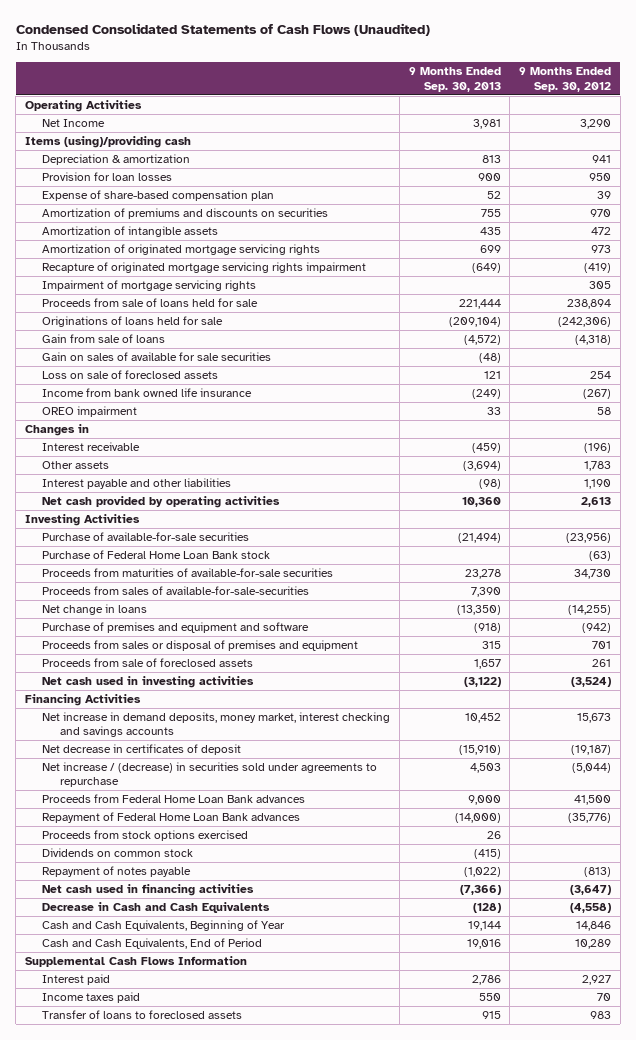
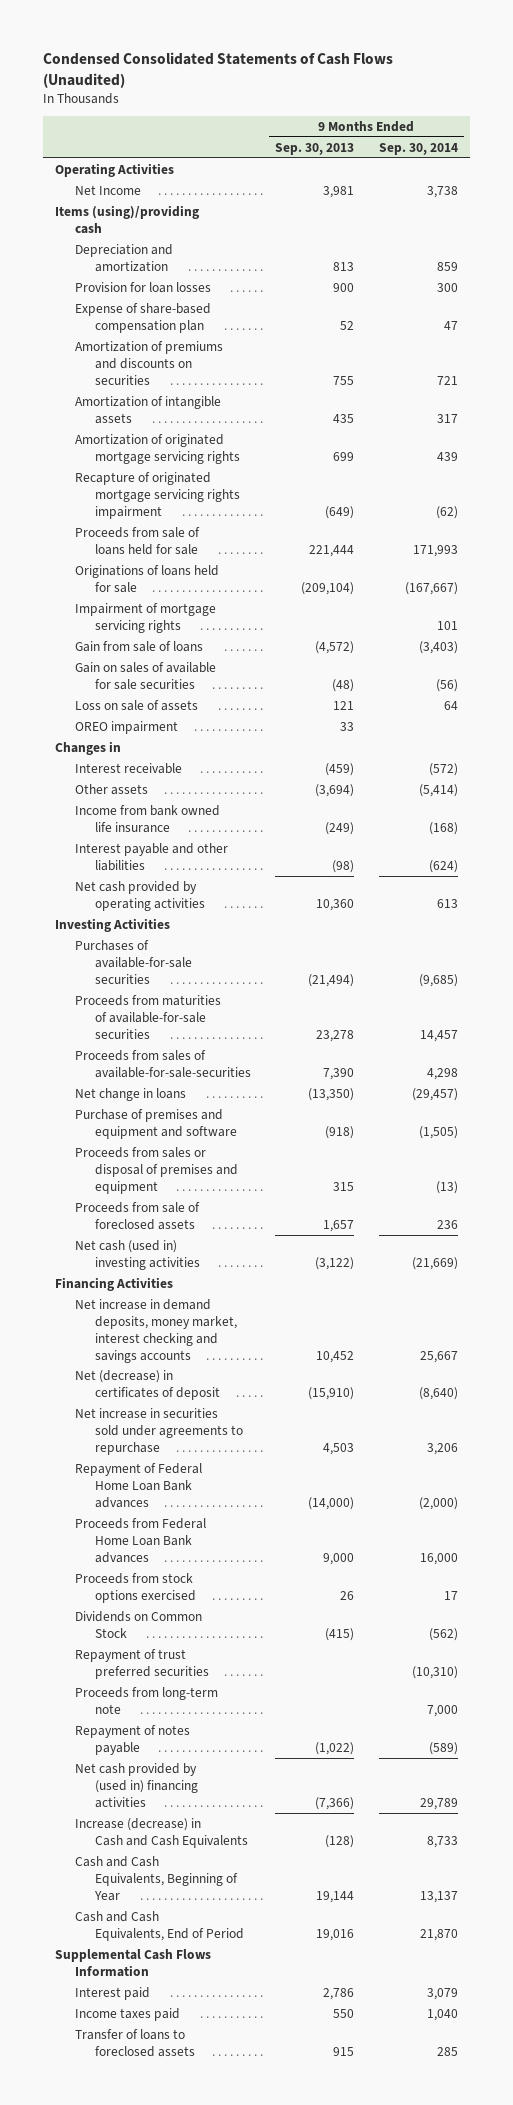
[519,67,612,92] 9 Months Ended Sep. 30, 2012 -> none
none -> [378,142,458,155] Sep. 30, 2014
[42,154,191,166] Depreciation & amortization -> [74,243,173,272] Depreciation and amortization
[42,280,257,292] Impairment of mortgage servicing rights -> [74,602,216,633] Impairment of mortgage servicing rights
[42,370,219,380] Loss on sale of foreclosed assets -> [74,699,198,711] Loss on sale of assets
[42,388,253,398] Income from bank owned life insurance -> [74,804,220,833] Income from bank owned life insurance
[42,550,271,560] Purchase of Federal Home Loan Bank stock -> none
[42,532,250,542] Purchase of available-for-sale securities -> [74,939,192,984] Purchases of available-for-sale securities
[42,676,255,689] Net cash used in investing activities -> [74,1239,200,1270] Net cash (used in) investing activities
[42,744,242,756] Net decrease in certificates of deposit -> [74,1369,220,1400] Net (decrease) in certificates of deposit
[42,762,378,788] Net increase / (decrease) in securities sold under agreements to repurchase -> [74,1407,243,1455] Net increase in securities sold under agreements to repurchase
[42,794,306,804] Proceeds from Federal Home Loan Bank advances -> [74,1517,206,1563] Proceeds from Federal Home Loan Bank advances
[42,848,194,858] Dividends on common stock -> [74,1610,202,1638] Dividends on Common Stock
none -> [74,1648,209,1679] Repayment of trust preferred securities
none -> [74,1686,218,1714] Proceeds from long-term note
[42,884,255,897] Net cash used in financing activities -> [74,1762,198,1808] Net cash provided by (used in) financing activities
[42,902,271,914] Decrease in Cash and Cash Equivalents -> [74,1817,248,1848] Increase (decrease) in Cash and Cash Equivalents

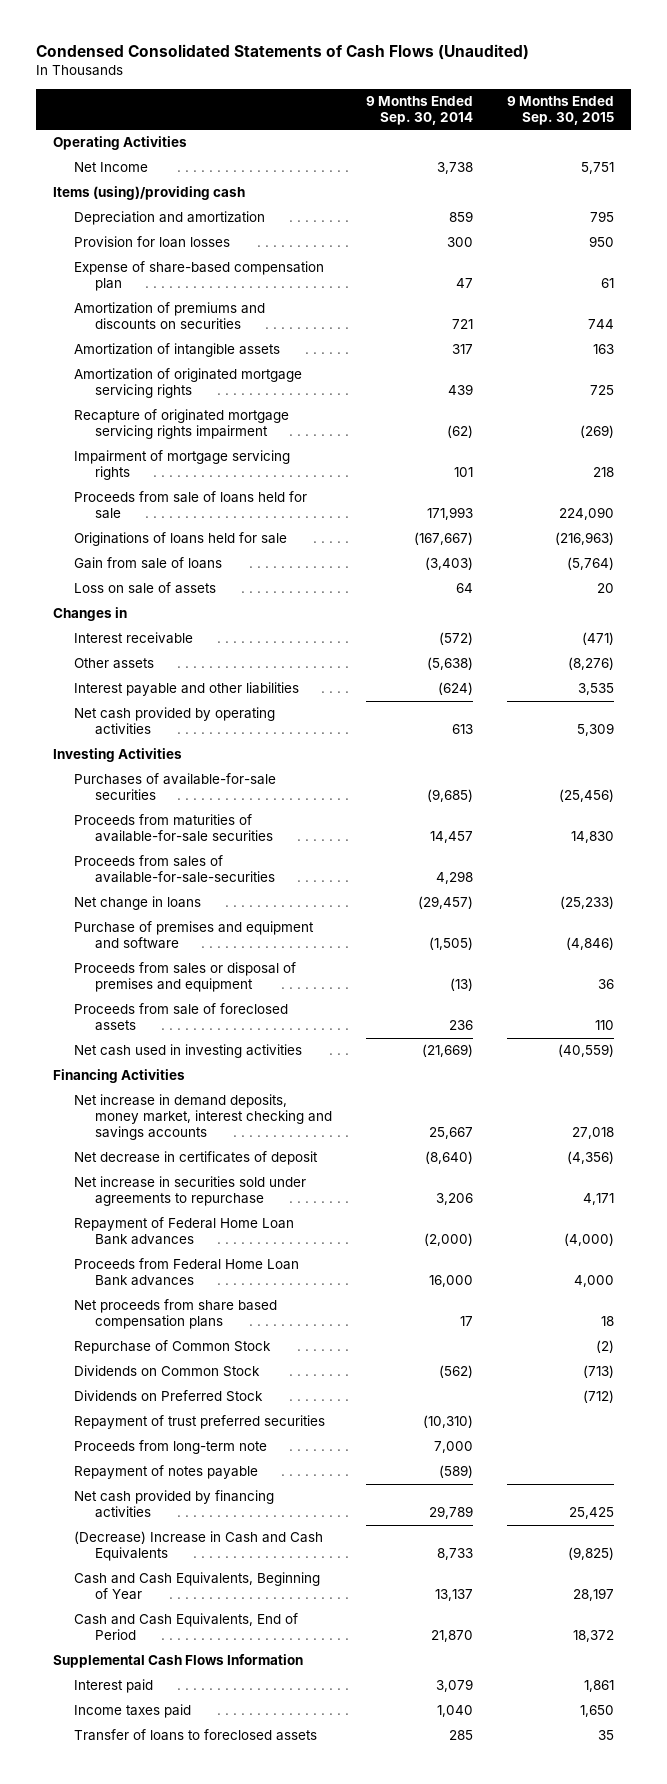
[275,142,355,155] Sep. 30, 2013 -> none
none -> [506,95,614,125] 9 Months Ended Sep. 30, 2015
[74,602,216,633] Impairment of mortgage servicing rights -> [74,450,291,481] Impairment of mortgage servicing rights
[74,661,216,690] Gain on sales of available for sale securities -> none
[74,720,178,734] OREO impairment -> none
[74,804,220,833] Income from bank owned life insurance -> none
[418,783,458,797] (5,414) -> [426,657,473,671] (5,638)
[74,1239,200,1270] Net cash (used in) investing activities -> [74,1044,303,1059] Net cash used in investing activities
[74,1369,220,1400] Net (decrease) in certificates of deposit -> [74,1151,319,1166] Net decrease in certificates of deposit
[74,1572,196,1603] Proceeds from stock options exercised -> none
none -> [74,1299,278,1330] Net proceeds from share based compensation plans
none -> [74,1340,272,1355] Repurchase of Common Stock
none -> [74,1390,264,1403] Dividends on Preferred Stock
[74,1762,198,1808] Net cash provided by (used in) financing activities -> [74,1490,275,1519] Net cash provided by financing activities
[74,1817,248,1848] Increase (decrease) in Cash and Cash Equivalents -> [74,1531,324,1562] (Decrease) Increase in Cash and Cash Equivalents

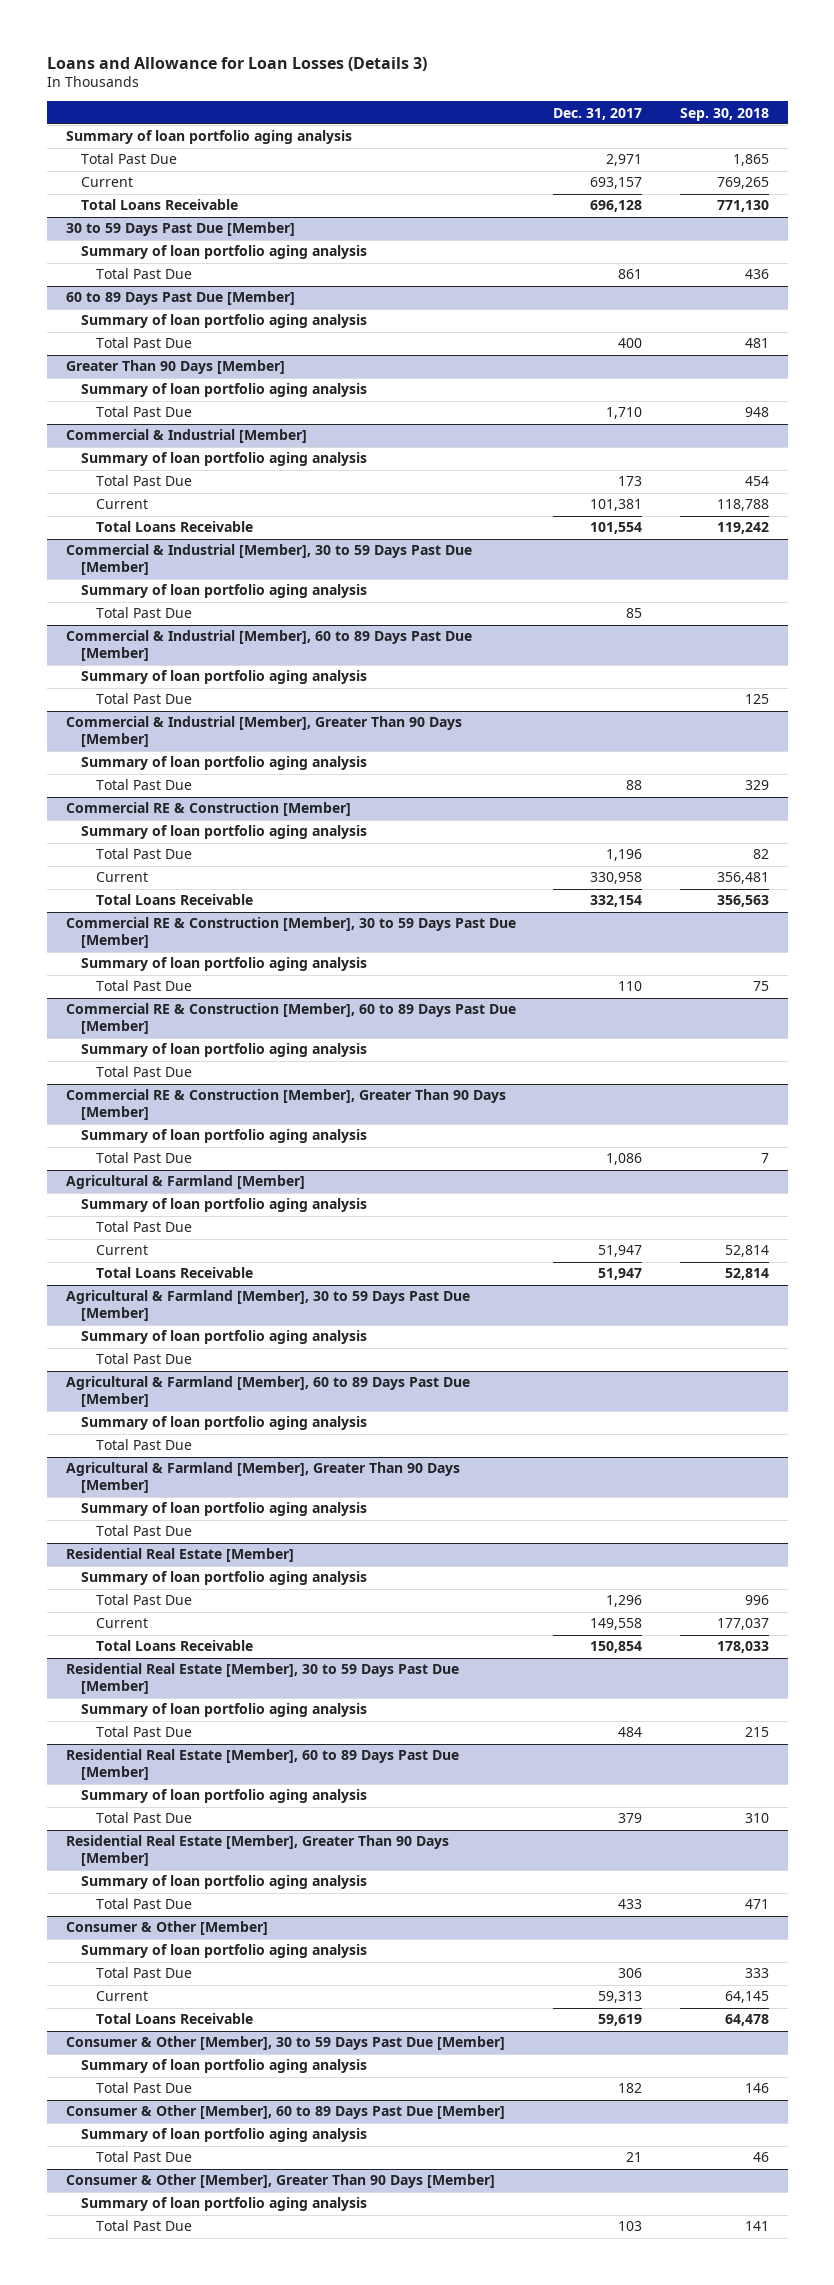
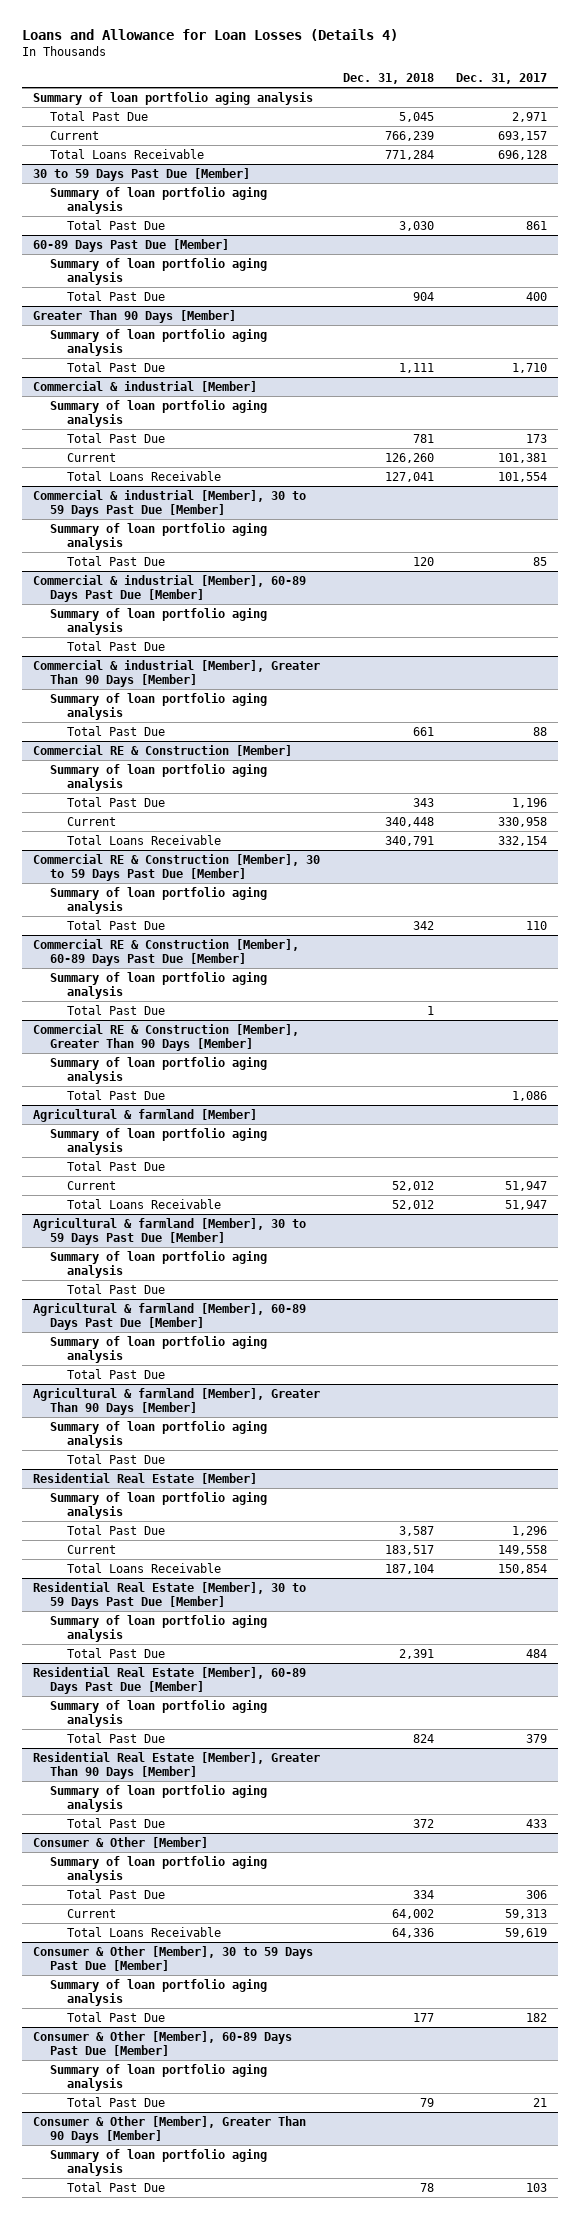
[46,56,427,71] Loans and Allowance for Loan Losses (Details 3) -> [21,29,398,42] Loans and Allowance for Loan Losses (Details 4)
[679,107,769,121] Sep. 30, 2018 -> none
none -> [342,72,434,84] Dec. 31, 2018
[65,291,295,306] 60 to 89 Days Past Due [Member] -> [33,238,230,252] 60-89 Days Past Due [Member]
[65,429,307,444] Commercial & Industrial [Member] -> [33,380,258,392] Commercial & industrial [Member]
[65,544,472,576] Commercial & Industrial [Member], 30 to 59 Days Past Due [Member] -> [33,489,307,518] Commercial & industrial [Member], 30 to 59 Days Past Due [Member]
[65,630,472,662] Commercial & Industrial [Member], 60 to 89 Days Past Due [Member] -> [33,574,307,603] Commercial & industrial [Member], 60-89 Days Past Due [Member]
[65,716,462,748] Commercial & Industrial [Member], Greater Than 90 Days [Member] -> [33,659,321,688] Commercial & industrial [Member], Greater Than 90 Days [Member]
[65,1003,516,1035] Commercial RE & Construction [Member], 60 to 89 Days Past Due [Member] -> [33,938,300,967] Commercial RE & Construction [Member], 60-89 Days Past Due [Member]
[65,1175,305,1190] Agricultural & Farmland [Member] -> [33,1108,258,1122] Agricultural & farmland [Member]
[65,1290,470,1322] Agricultural & Farmland [Member], 30 to 59 Days Past Due [Member] -> [33,1217,307,1246] Agricultural & farmland [Member], 30 to 59 Days Past Due [Member]
[65,1376,470,1408] Agricultural & Farmland [Member], 60 to 89 Days Past Due [Member] -> [33,1302,307,1331] Agricultural & farmland [Member], 60-89 Days Past Due [Member]
[65,1462,460,1494] Agricultural & Farmland [Member], Greater Than 90 Days [Member] -> [33,1387,321,1416] Agricultural & farmland [Member], Greater Than 90 Days [Member]
[65,1749,459,1781] Residential Real Estate [Member], 60 to 89 Days Past Due [Member] -> [33,1666,307,1695] Residential Real Estate [Member], 60-89 Days Past Due [Member]
[65,2105,505,2120] Consumer & Other [Member], 60 to 89 Days Past Due [Member] -> [33,2030,293,2057] Consumer & Other [Member], 60-89 Days Past Due [Member]

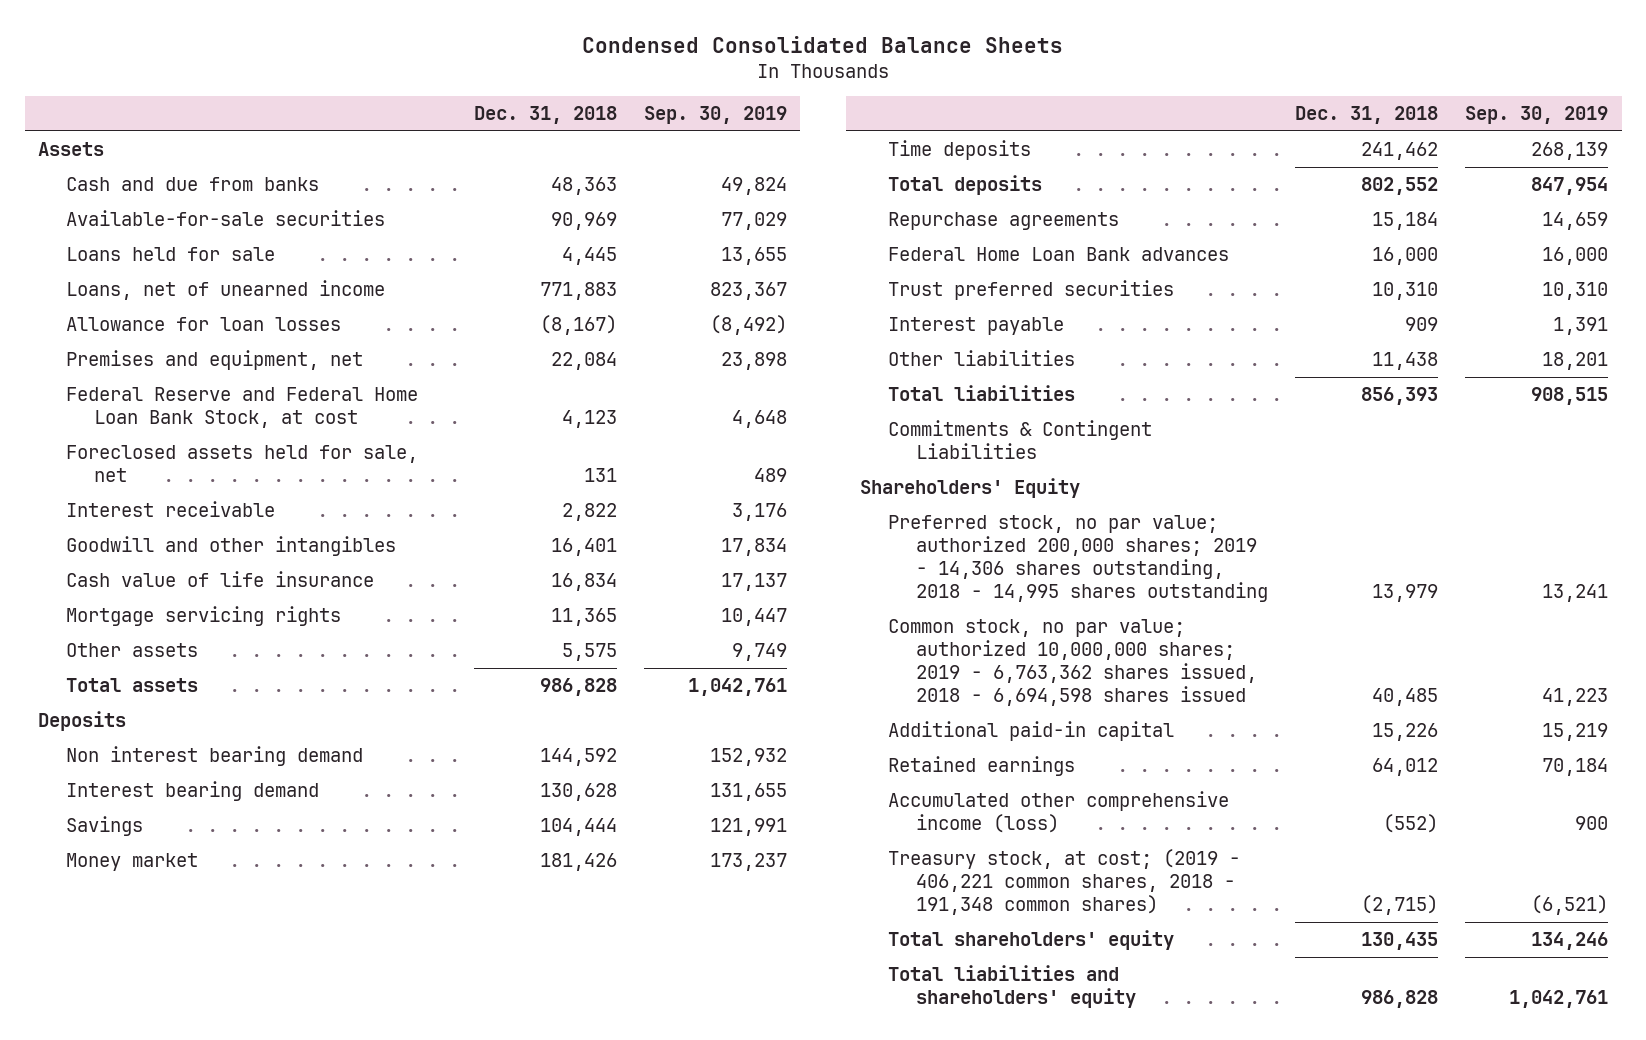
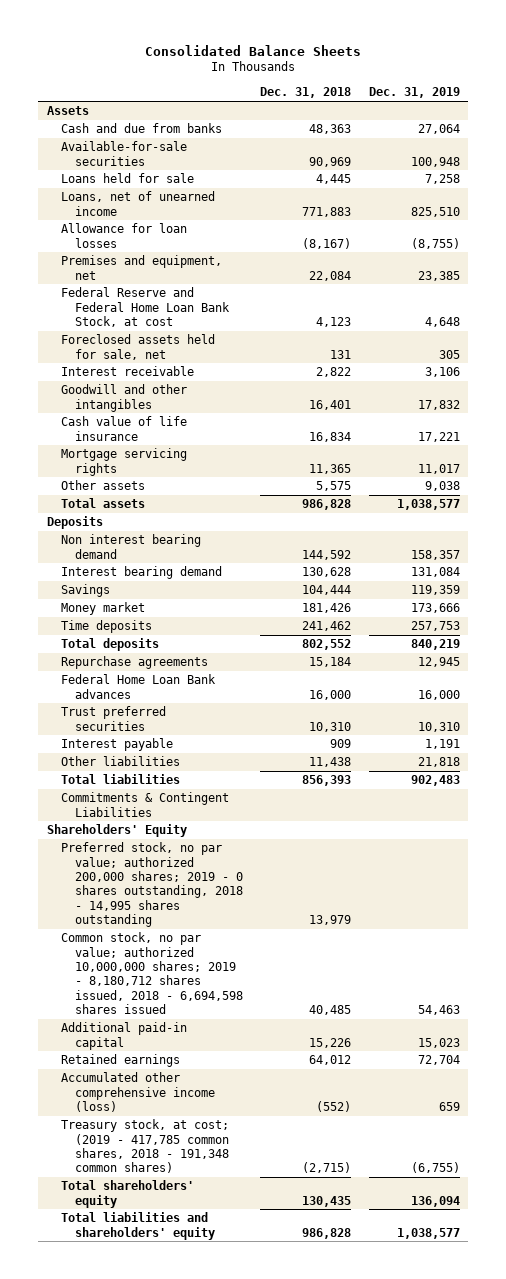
[582,36,1064,54] Condensed Consolidated Balance Sheets -> [145,44,362,56] Consolidated Balance Sheets
[643,106,787,125] Sep. 30, 2019 -> none
none -> [368,87,460,99] Dec. 31, 2019
[887,514,1268,602] Preferred stock, no par value; authorized 200,000 shares; 2019 - 14,306 shares outstanding, 2018 - 14,995 shares outstanding -> [60,842,243,928] Preferred stock, no par value; authorized 200,000 shares; 2019 - 0 shares outstanding, 2018 - 14,995 shares outstanding
[887,618,1257,706] Common stock, no par value; authorized 10,000,000 shares; 2019 - 6,763,362 shares issued, 2018 - 6,694,598 shares issued -> [60,932,243,1015] Common stock, no par value; authorized 10,000,000 shares; 2019 - 8,180,712 shares issued, 2018 - 6,694,598 shares issued
[887,848,1240,915] Treasury stock, at cost; (2019 - 406,221 common shares, 2018 - 191,348 common shares) -> [60,1119,229,1174] Treasury stock, at cost; (2019 - 417,785 common shares, 2018 - 191,348 common shares)

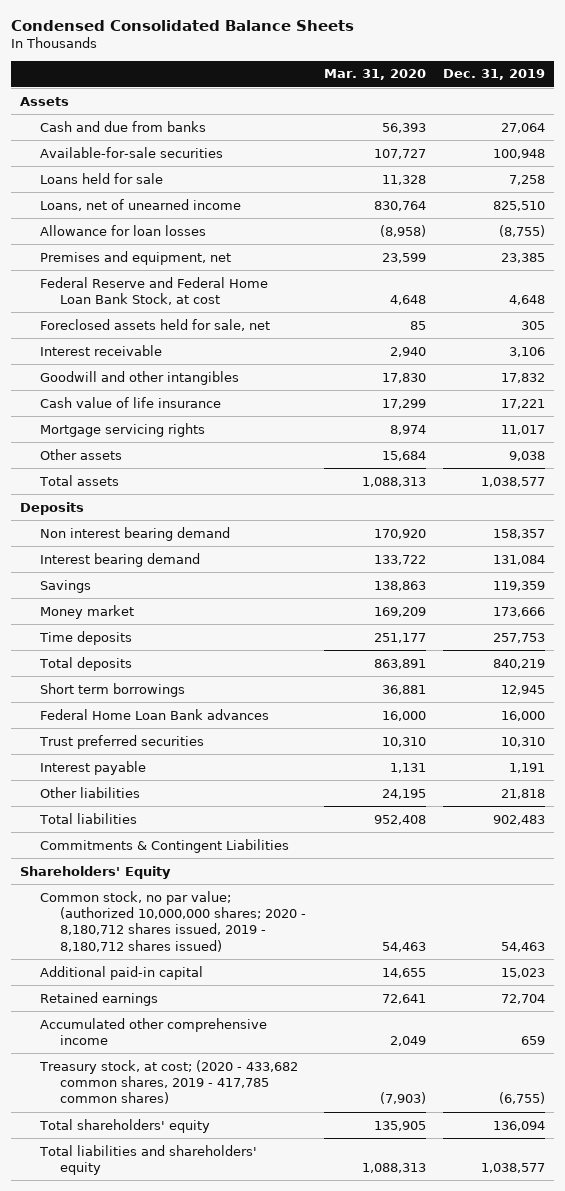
[145,44,362,56] Consolidated Balance Sheets -> [11,20,355,32] Condensed Consolidated Balance Sheets
[260,87,352,99] Dec. 31, 2018 -> none
none -> [323,69,426,81] Mar. 31, 2020
[60,656,208,670] Repurchase agreements -> [40,682,186,697] Short term borrowings
[60,842,243,928] Preferred stock, no par value; authorized 200,000 shares; 2019 - 0 shares outstanding, 2018 - 14,995 shares outstanding -> none
[60,932,243,1015] Common stock, no par value; authorized 10,000,000 shares; 2019 - 8,180,712 shares issued, 2018 - 6,694,598 shares issued -> [40,890,307,952] Common stock, no par value; (authorized 10,000,000 shares; 2020 - 8,180,712 shares issued, 2019 - 8,180,712 shares issued)
[60,1072,215,1112] Accumulated other comprehensive income (loss) -> [40,1017,268,1045] Accumulated other comprehensive income
[60,1119,229,1174] Treasury stock, at cost; (2019 - 417,785 common shares, 2018 - 191,348 common shares) -> [39,1059,299,1105] Treasury stock, at cost; (2020 - 433,682 common shares, 2019 - 417,785 common shares)

